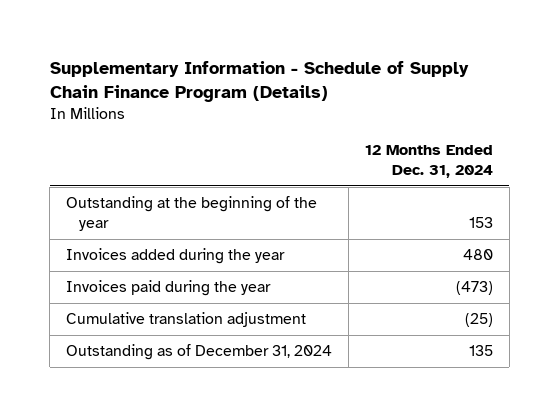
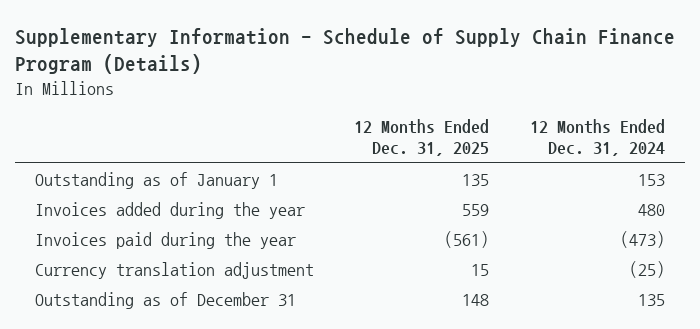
none -> [354,119,490,157] 12 Months Ended Dec. 31, 2025
[65,196,317,232] Outstanding at the beginning of the year -> [35,171,279,189] Outstanding as of January 1
[65,312,306,328] Cumulative translation adjustment -> [35,261,315,279] Currency translation adjustment
[65,344,332,361] Outstanding as of December 31, 2024 -> [35,291,297,309] Outstanding as of December 31

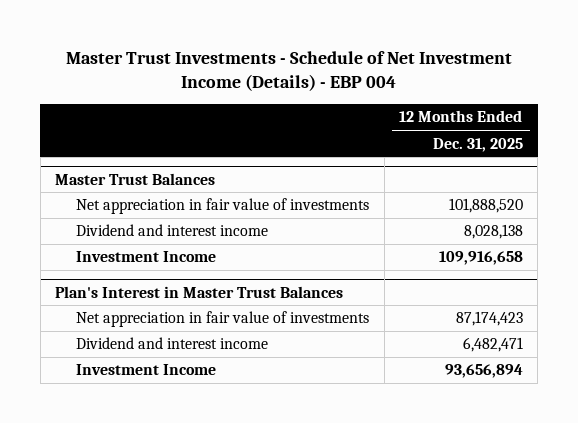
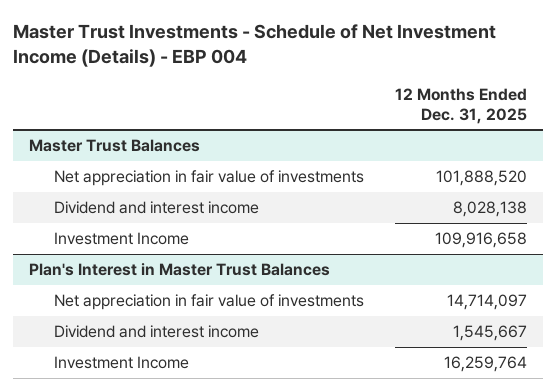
[455,311,523,327] 87,174,423 -> [447,294,528,311] 14,714,097
[462,337,523,353] 6,482,471 -> [453,325,528,342] 1,545,667
[444,364,523,379] 93,656,894 -> [444,356,528,373] 16,259,764

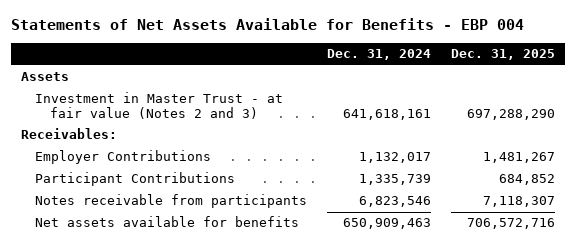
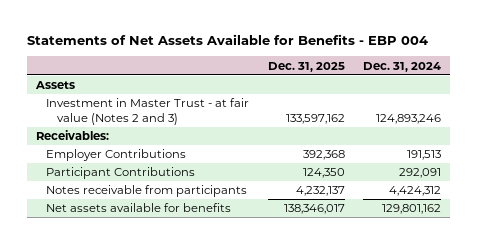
[343,109,432,121] 641,618,161 -> [376,113,442,124] 124,893,246
[467,109,556,121] 697,288,290 -> [285,113,345,124] 133,597,162
[359,152,432,164] 1,132,017 -> [407,150,442,161] 191,513
[483,152,556,164] 1,481,267 -> [302,150,345,161] 392,368
[359,174,432,186] 1,335,739 -> [399,168,442,179] 292,091
[499,174,556,186] 684,852 -> [302,168,345,179] 124,350
[359,196,432,208] 6,823,546 -> [389,186,442,197] 4,424,312
[483,196,556,208] 7,118,307 -> [295,186,345,197] 4,232,137
[343,218,432,230] 650,909,463 -> [382,204,442,215] 129,801,162
[467,218,556,230] 706,572,716 -> [283,204,345,215] 138,346,017

